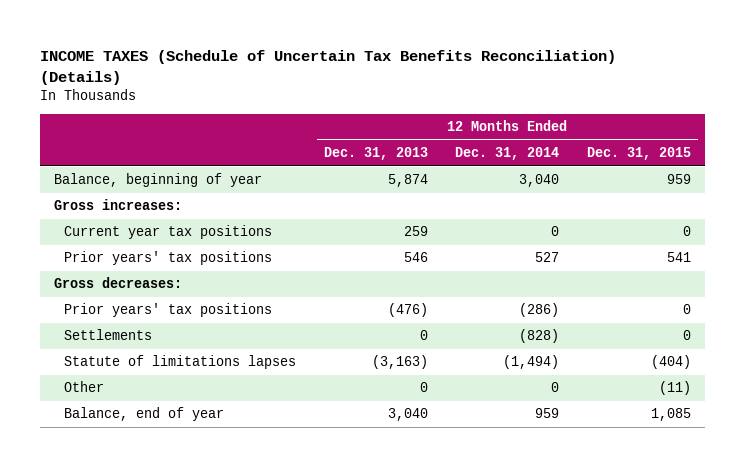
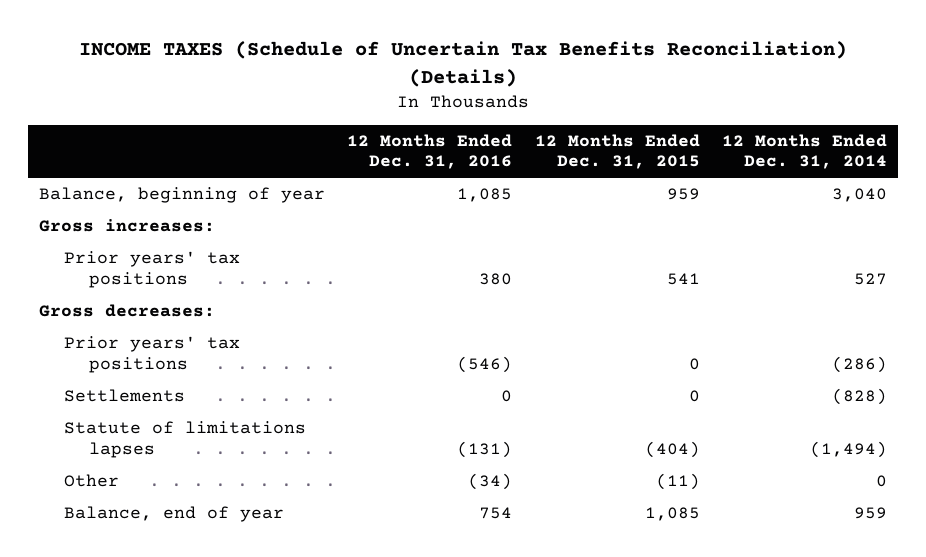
[323,147,428,161] Dec. 31, 2013 -> none
none -> [347,133,513,170] 12 Months Ended Dec. 31, 2016
[64,225,273,240] Current year tax positions -> none

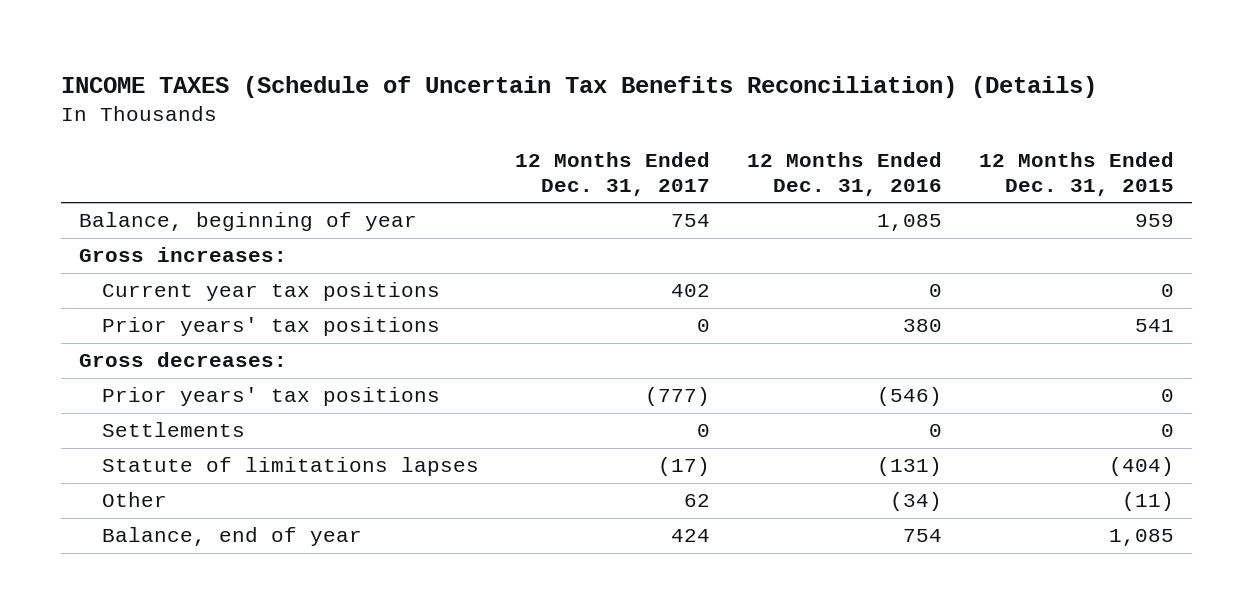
[721,133,887,170] 12 Months Ended Dec. 31, 2014 -> none
none -> [515,151,711,196] 12 Months Ended Dec. 31, 2017
none -> [101,282,440,302] Current year tax positions

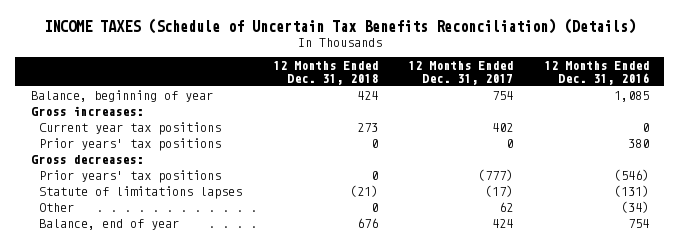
[978,151,1174,196] 12 Months Ended Dec. 31, 2015 -> none
none -> [272,61,378,85] 12 Months Ended Dec. 31, 2018
[101,422,245,438] Settlements -> none

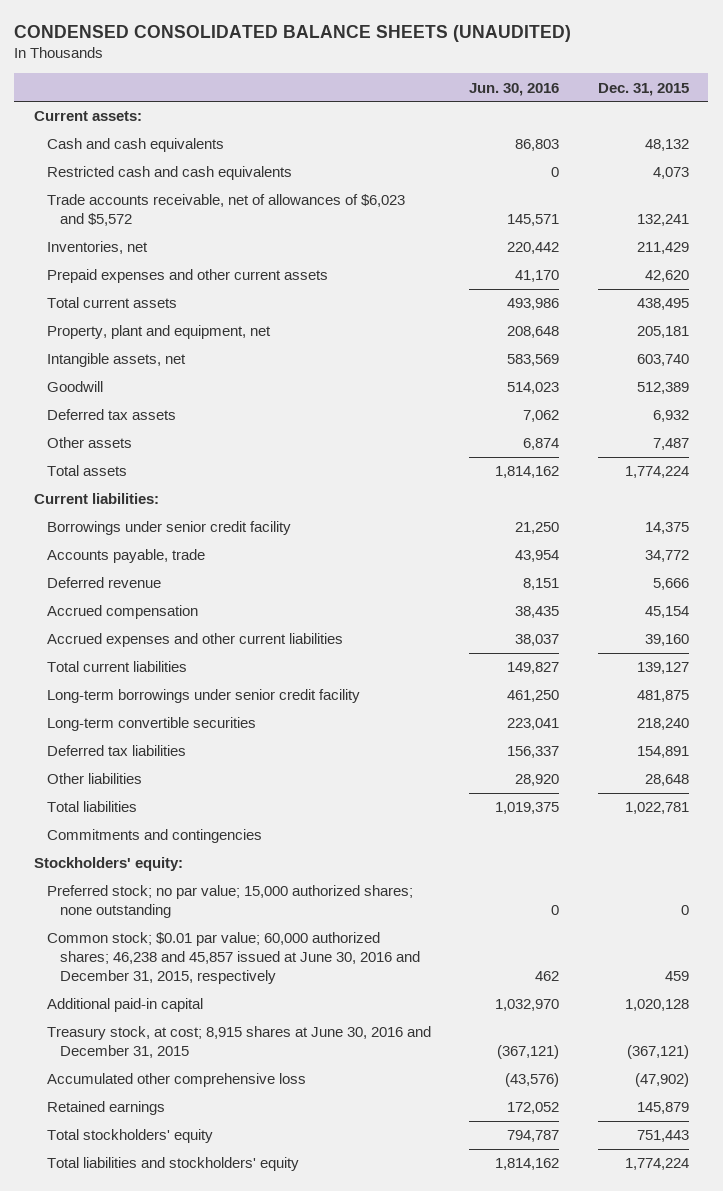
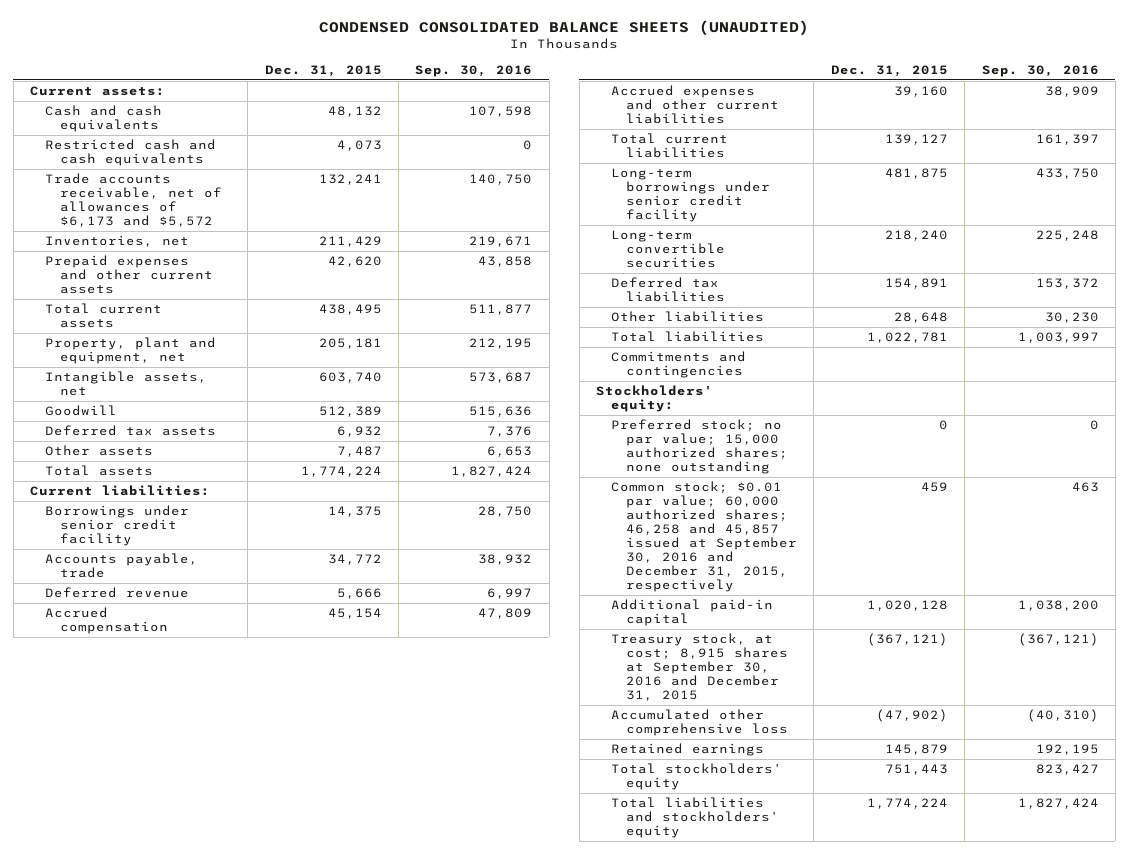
[469,82,560,96] Jun. 30, 2016 -> none
none -> [415,65,533,78] Sep. 30, 2016
[46,194,405,227] Trade accounts receivable, net of allowances of $6,023 and $5,572 -> [44,173,222,228] Trade accounts receivable, net of allowances of $6,173 and $5,572
[46,932,421,985] Common stock; $0.01 par value; 60,000 authorized shares; 46,238 and 45,857 issued at June 30, 2016 and December 31, 2015, respectively -> [611,481,798,592] Common stock; $0.01 par value; 60,000 authorized shares; 46,258 and 45,857 issued at September 30, 2016 and December 31, 2015, respectively
[46,1026,431,1059] Treasury stock, at cost; 8,915 shares at June 30, 2016 and December 31, 2015 -> [611,633,789,702] Treasury stock, at cost; 8,915 shares at September 30, 2016 and December 31, 2015

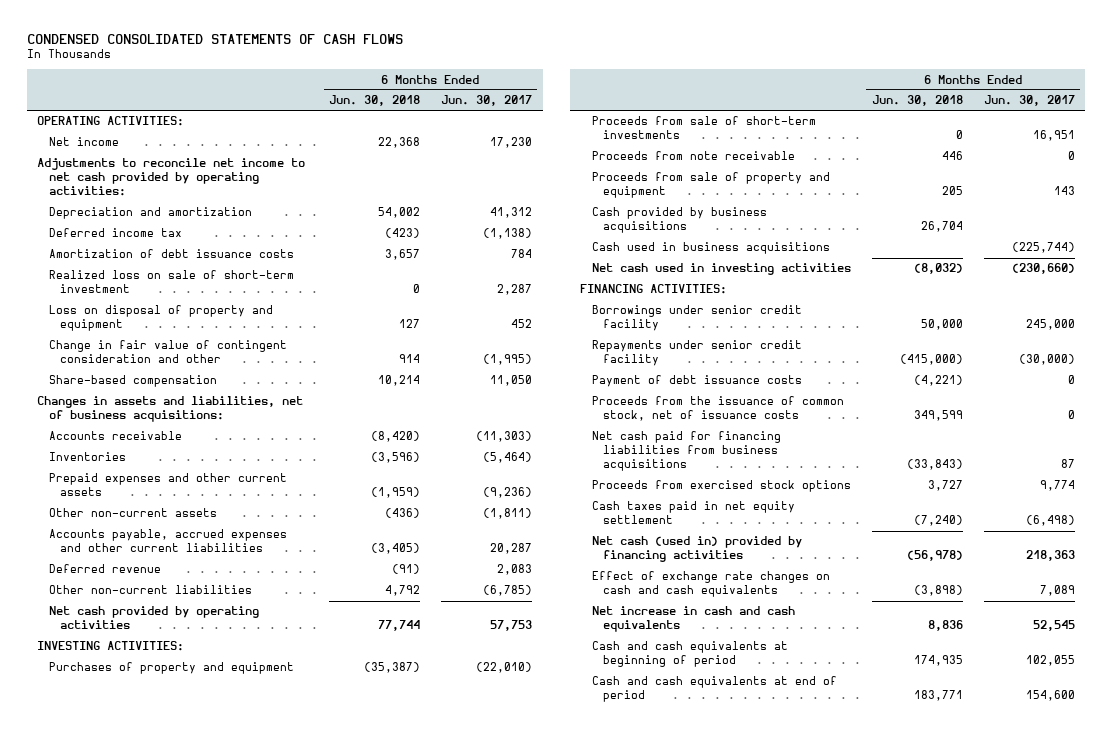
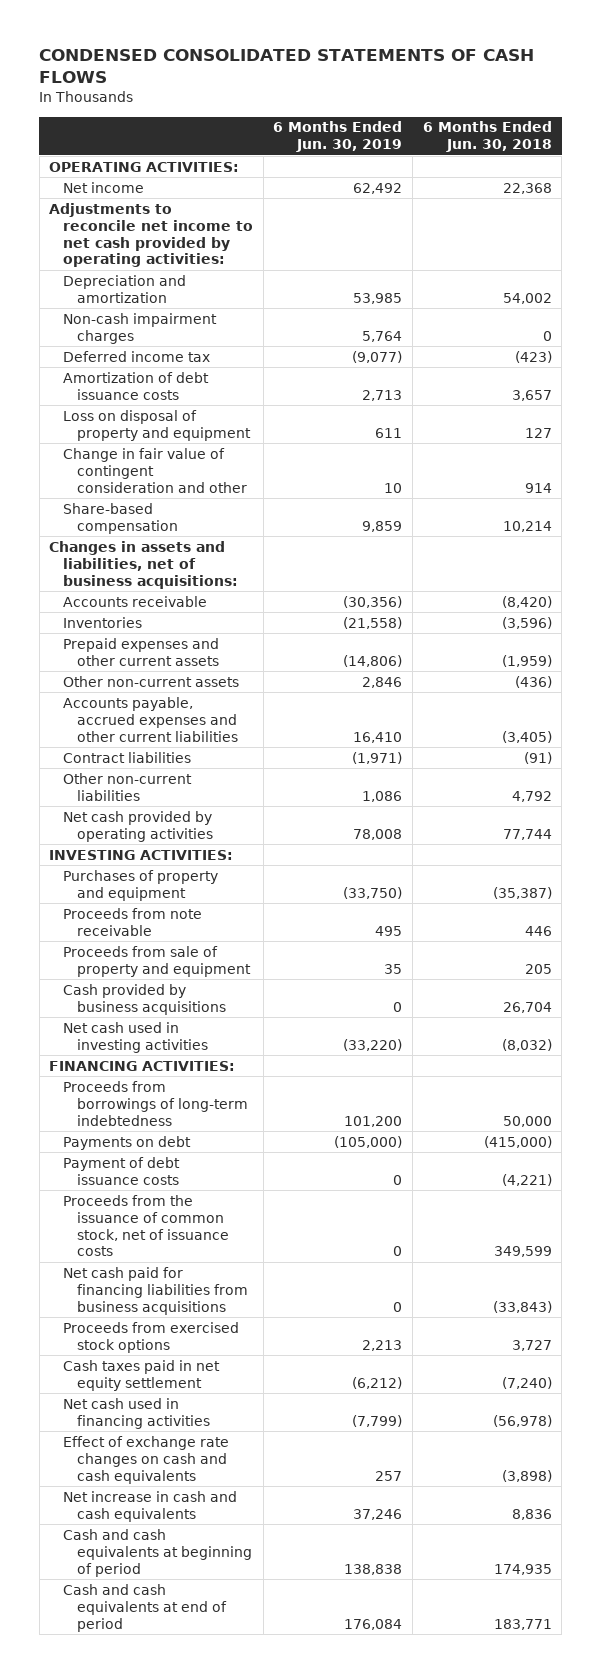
[440,95,532,107] Jun. 30, 2017 -> none
none -> [273,121,403,153] 6 Months Ended Jun. 30, 2019
none -> [63,312,218,344] Non-cash impairment charges
[48,270,294,294] Realized loss on sale of short-term investment -> none
[48,564,161,574] Deferred revenue -> none
none -> [63,751,192,763] Contract liabilities
[591,116,816,140] Proceeds from sale of short-term investments -> none
[591,242,830,255] Cash used in business acquisitions -> none
[591,305,802,332] Borrowings under senior credit facility -> [63,1080,249,1126] Proceeds from borrowings of long-term indebtedness
[591,340,802,367] Repayments under senior credit facility -> [63,1135,192,1150] Payments on debt
[591,536,802,563] Net cash (used in) provided by financing activities -> [63,1397,211,1429] Net cash used in financing activities

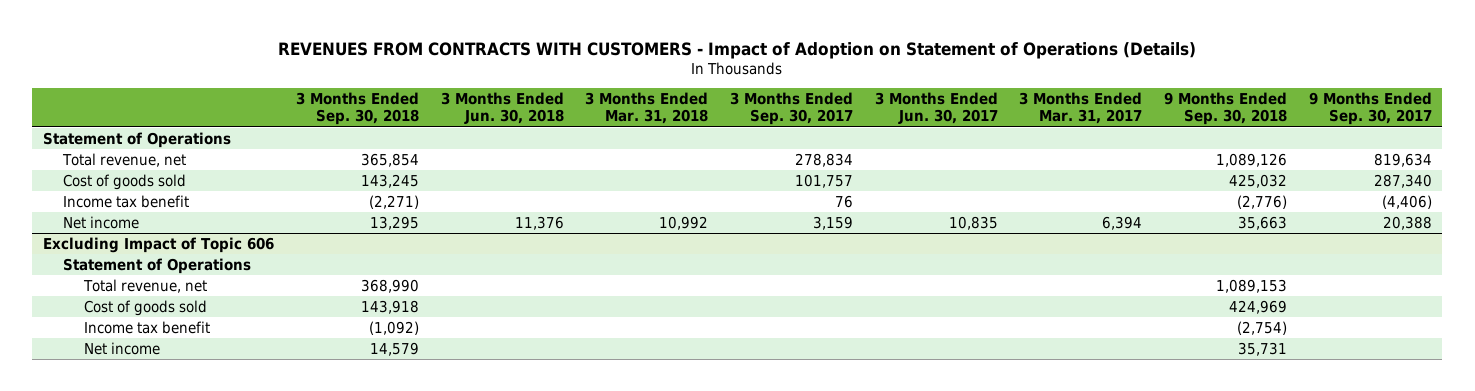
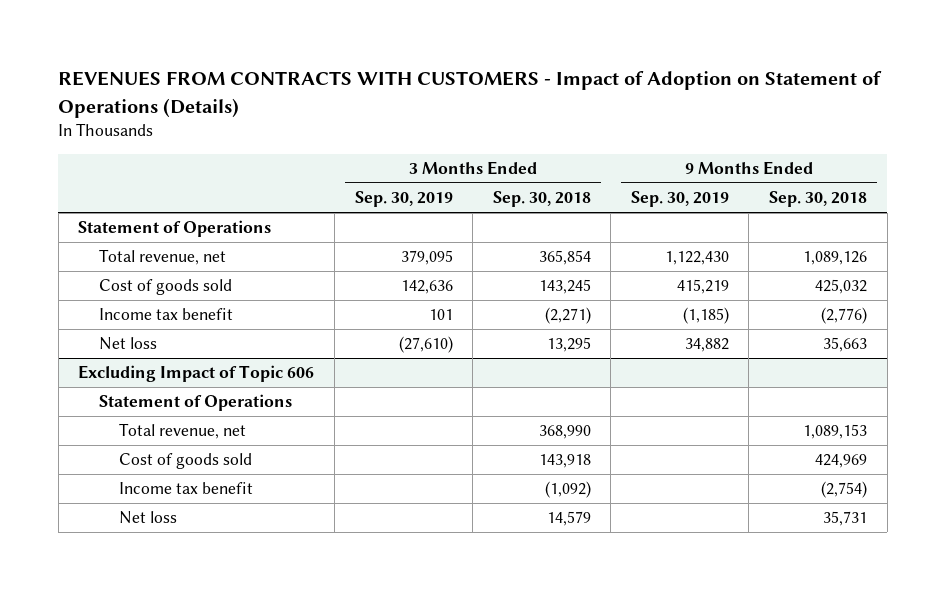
[440,92,564,125] 3 Months Ended Jun. 30, 2018 -> none
[585,92,709,125] 3 Months Ended Mar. 31, 2018 -> none
[729,92,853,126] 3 Months Ended Sep. 30, 2017 -> none
[874,92,998,125] 3 Months Ended Jun. 30, 2017 -> none
[1019,92,1143,125] 3 Months Ended Mar. 31, 2017 -> none
[1308,92,1432,126] 9 Months Ended Sep. 30, 2017 -> none
none -> [354,191,453,208] Sep. 30, 2019
none -> [630,191,729,208] Sep. 30, 2019
[63,215,140,229] Net income -> [98,337,157,351] Net loss
[83,341,160,355] Net income -> [119,511,178,525] Net loss

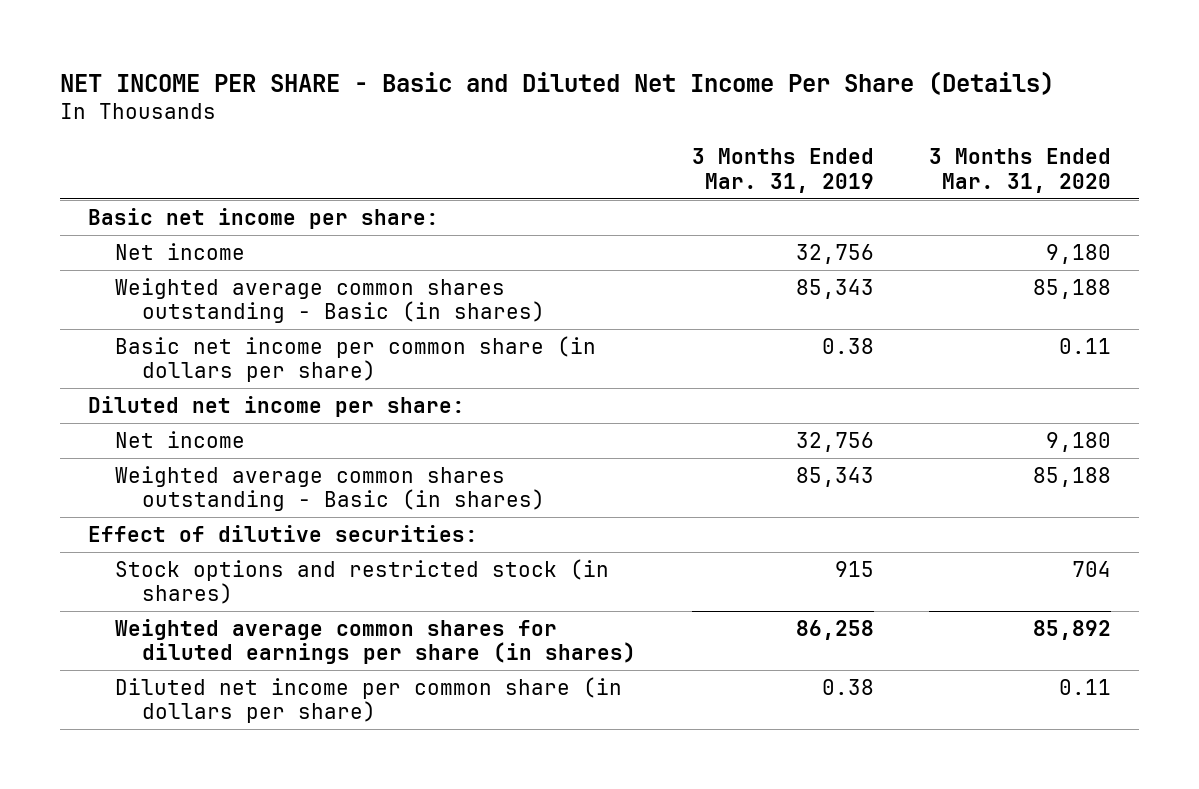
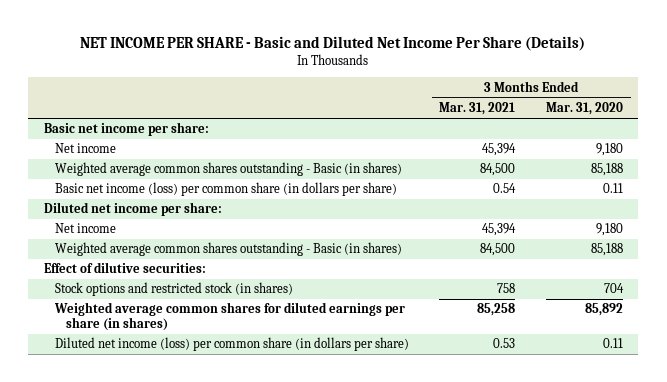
[691,148,874,193] 3 Months Ended Mar. 31, 2019 -> none
none -> [439,102,516,116] Mar. 31, 2021
[115,335,597,383] Basic net income per common share (in dollars per share) -> [54,182,397,197] Basic net income (loss) per common share (in dollars per share)
[115,676,623,724] Diluted net income per common share (in dollars per share) -> [54,337,409,352] Diluted net income (loss) per common share (in dollars per share)

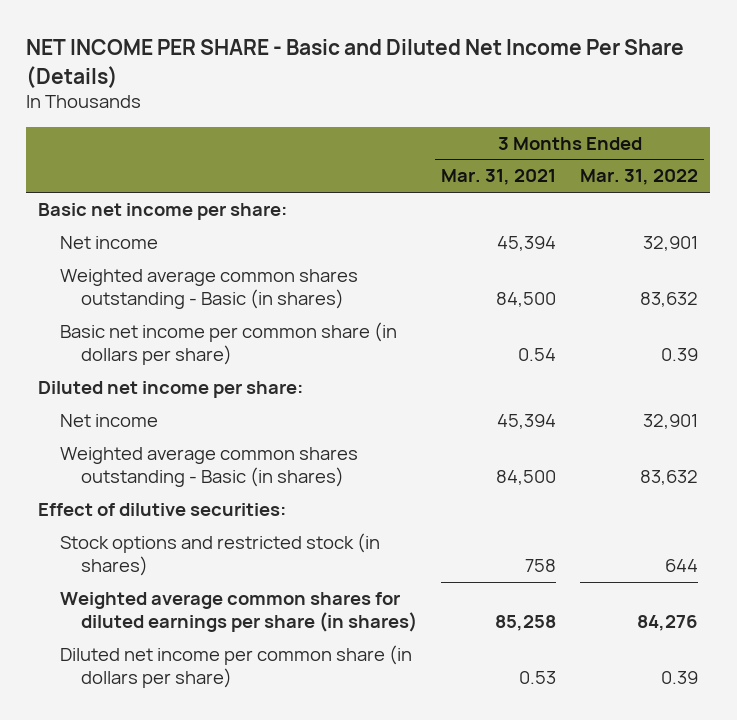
[546,102,624,116] Mar. 31, 2020 -> none
none -> [580,169,699,186] Mar. 31, 2022
[54,182,397,197] Basic net income (loss) per common share (in dollars per share) -> [59,322,397,365] Basic net income per common share (in dollars per share)
[54,337,409,352] Diluted net income (loss) per common share (in dollars per share) -> [59,645,412,688] Diluted net income per common share (in dollars per share)

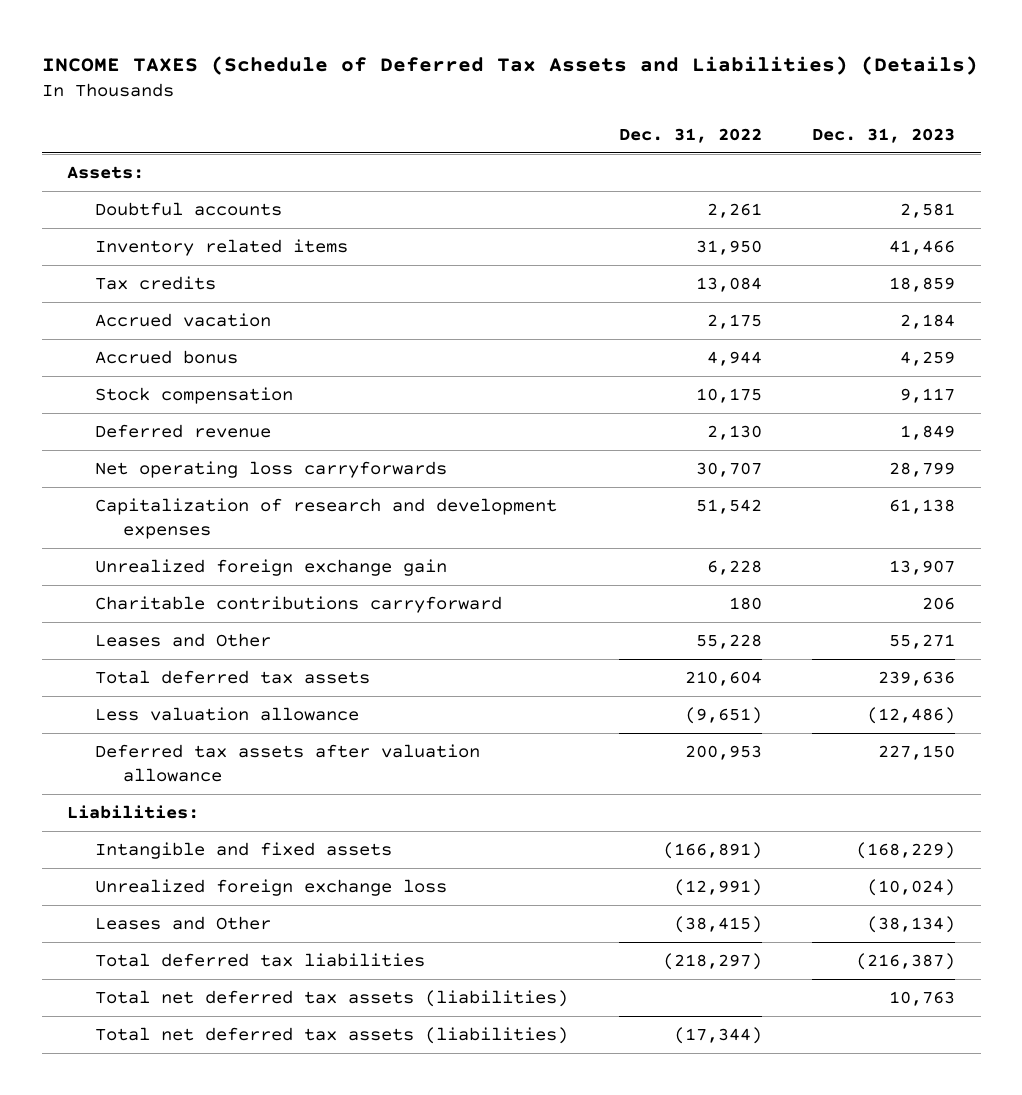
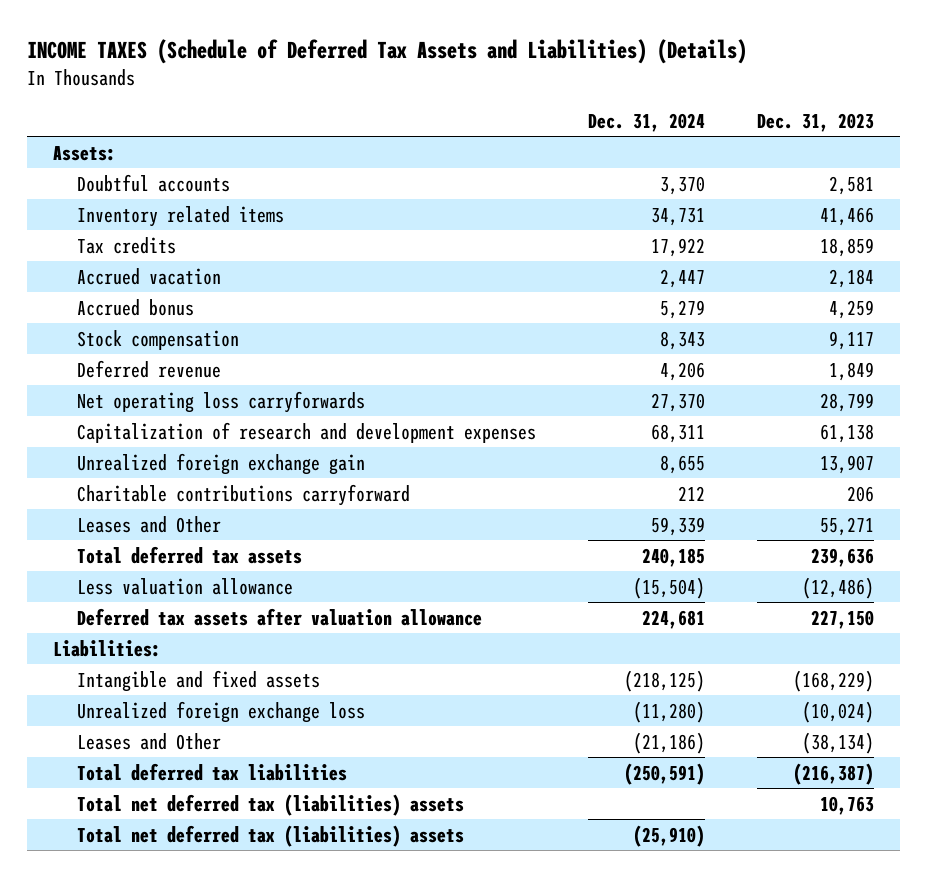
[618,127,762,143] Dec. 31, 2022 -> none
none -> [587,112,705,132] Dec. 31, 2024
[94,990,568,1008] Total net deferred tax assets (liabilities) -> [77,793,465,816] Total net deferred tax (liabilities) assets
[94,1027,568,1045] Total net deferred tax assets (liabilities) -> [77,824,465,847] Total net deferred tax (liabilities) assets

